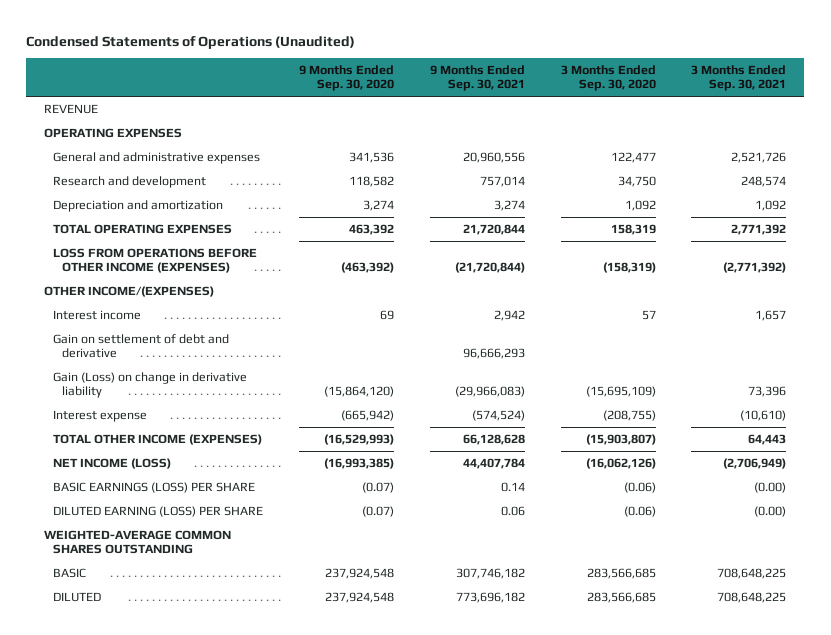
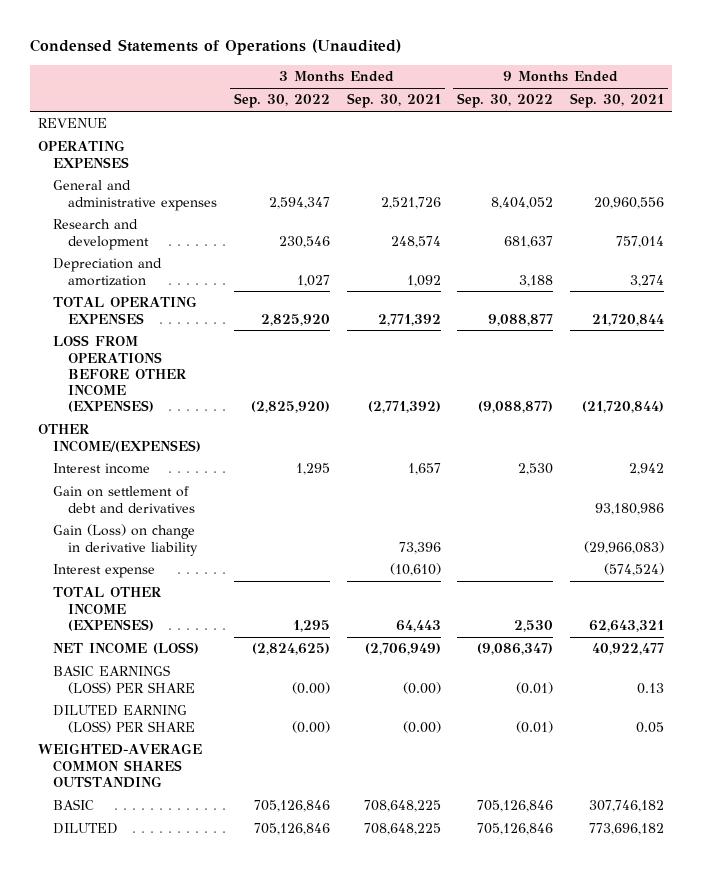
[299,65,395,92] 9 Months Ended Sep. 30, 2020 -> none
[560,65,656,92] 3 Months Ended Sep. 30, 2020 -> none
none -> [234,93,331,109] Sep. 30, 2022
none -> [457,93,554,109] Sep. 30, 2022
[53,334,230,359] Gain on settlement of debt and derivative -> [53,486,196,513] Gain on settlement of debt and derivatives
[462,348,525,360] 96,666,293 -> [594,502,664,515] 93,180,986
[462,434,525,446] 66,128,628 -> [588,619,664,632] 62,643,321
[462,458,525,470] 44,407,784 -> [591,643,664,656] 40,922,477
[500,482,525,493] 0.14 -> [636,682,664,694] 0.13
[500,506,525,517] 0.06 -> [635,721,664,733] 0.05

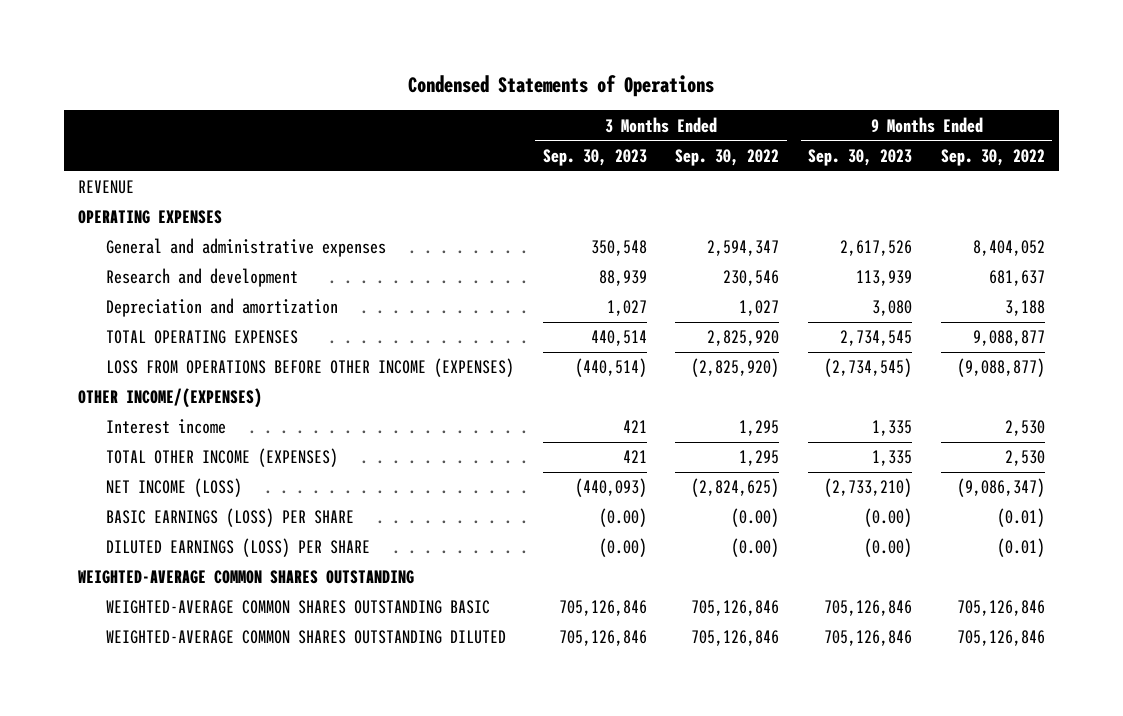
[29,39,401,56] Condensed Statements of Operations (Unaudited) -> [408,74,715,97] Condensed Statements of Operations
[346,93,441,109] Sep. 30, 2021 -> none
[569,93,664,109] Sep. 30, 2021 -> none
none -> [542,148,647,166] Sep. 30, 2023
none -> [808,148,913,166] Sep. 30, 2023
[53,486,196,513] Gain on settlement of debt and derivatives -> none
[53,524,199,556] Gain (Loss) on change in derivative liability -> none
[53,564,156,579] Interest expense -> none
[53,705,196,733] DILUTED EARNING (LOSS) PER SHARE -> [105,538,370,558] DILUTED EARNINGS (LOSS) PER SHARE
[53,799,95,811] BASIC -> [105,600,490,615] WEIGHTED-AVERAGE COMMON SHARES OUTSTANDING BASIC
[53,823,119,835] DILUTED -> [105,630,506,645] WEIGHTED-AVERAGE COMMON SHARES OUTSTANDING DILUTED

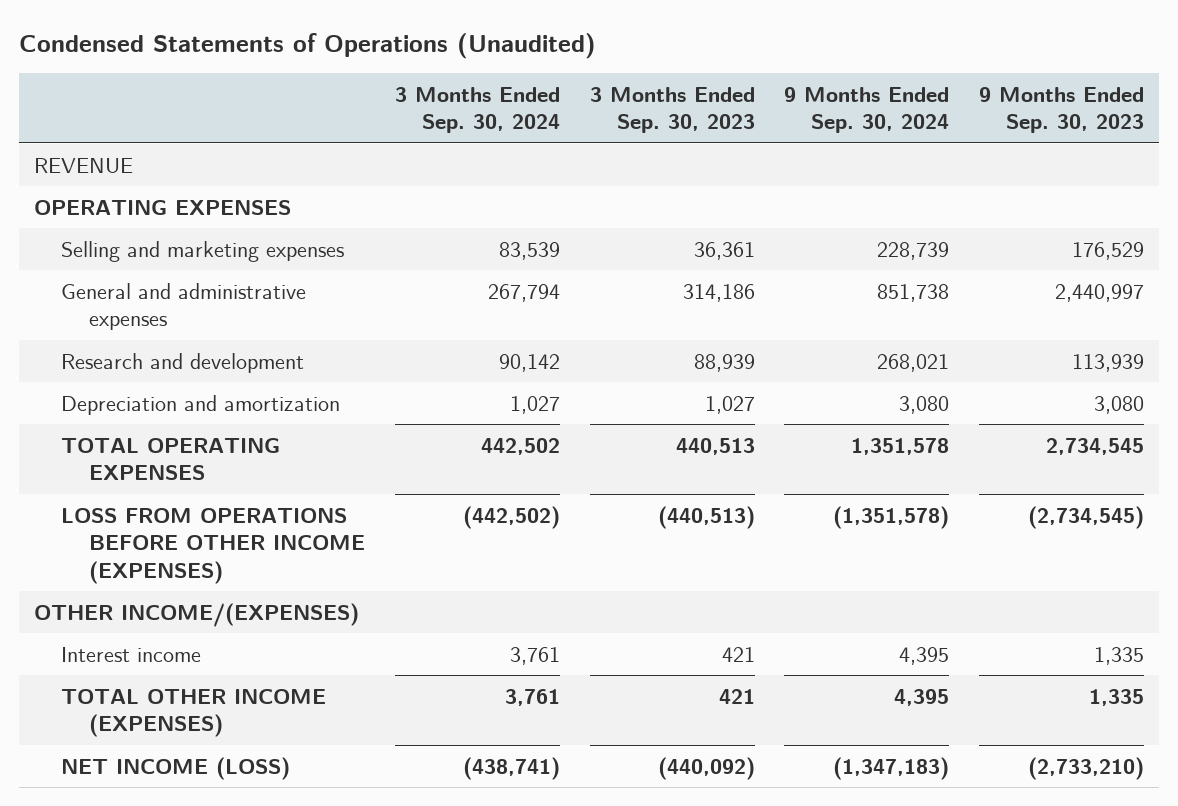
[408,74,715,97] Condensed Statements of Operations -> [18,32,596,59] Condensed Statements of Operations (Unaudited)
[675,148,780,166] Sep. 30, 2022 -> none
[940,148,1045,166] Sep. 30, 2022 -> none
none -> [394,86,560,134] 3 Months Ended Sep. 30, 2024
none -> [784,86,950,134] 9 Months Ended Sep. 30, 2024
none -> [61,240,345,262] Selling and marketing expenses
[590,240,647,257] 350,548 -> [682,283,755,302] 314,186
[840,240,913,257] 2,617,526 -> [1054,283,1144,302] 2,440,997
[590,330,647,347] 440,514 -> [675,437,755,455] 440,513
[574,358,647,378] (440,514) -> [657,505,755,529] (440,513)
[105,508,354,528] BASIC EARNINGS (LOSS) PER SHARE -> none
[105,538,370,558] DILUTED EARNINGS (LOSS) PER SHARE -> none
[78,570,415,585] WEIGHTED-AVERAGE COMMON SHARES OUTSTANDING -> none
[105,600,490,615] WEIGHTED-AVERAGE COMMON SHARES OUTSTANDING BASIC -> none
[105,630,506,645] WEIGHTED-AVERAGE COMMON SHARES OUTSTANDING DILUTED -> none
[574,478,647,498] (440,093) -> [657,756,755,780] (440,092)

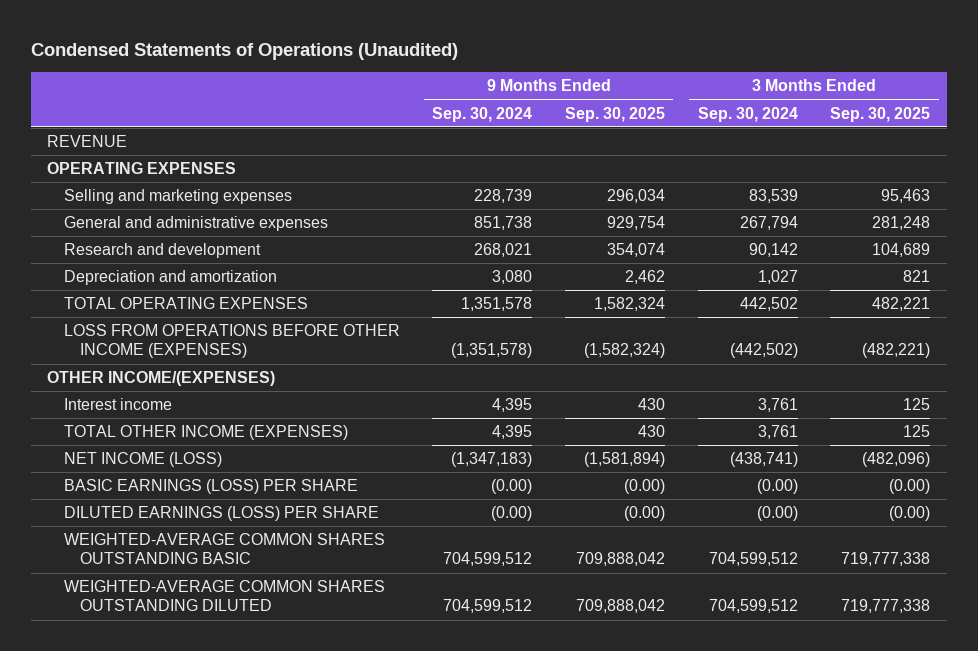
[589,86,755,134] 3 Months Ended Sep. 30, 2023 -> none
[978,86,1144,134] 9 Months Ended Sep. 30, 2023 -> none
none -> [564,106,665,122] Sep. 30, 2025
none -> [830,106,931,122] Sep. 30, 2025
none -> [63,479,358,495] BASIC EARNINGS (LOSS) PER SHARE
none -> [63,506,379,522] DILUTED EARNINGS (LOSS) PER SHARE
none -> [63,533,385,565] WEIGHTED-AVERAGE COMMON SHARES OUTSTANDING BASIC
none -> [63,580,385,612] WEIGHTED-AVERAGE COMMON SHARES OUTSTANDING DILUTED

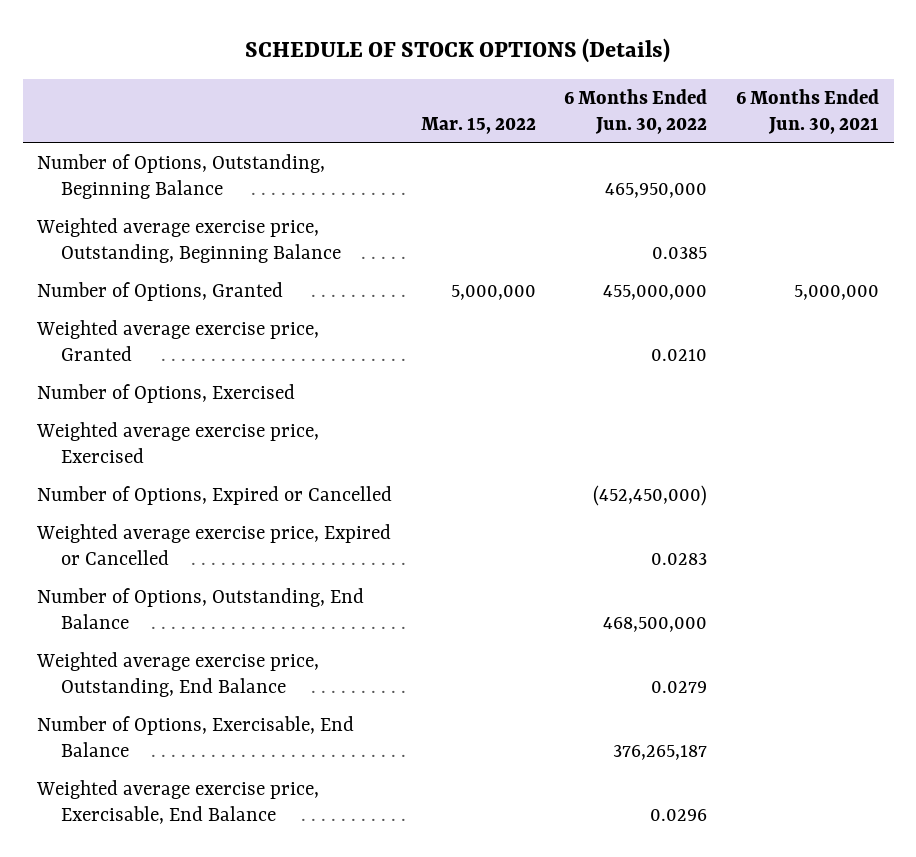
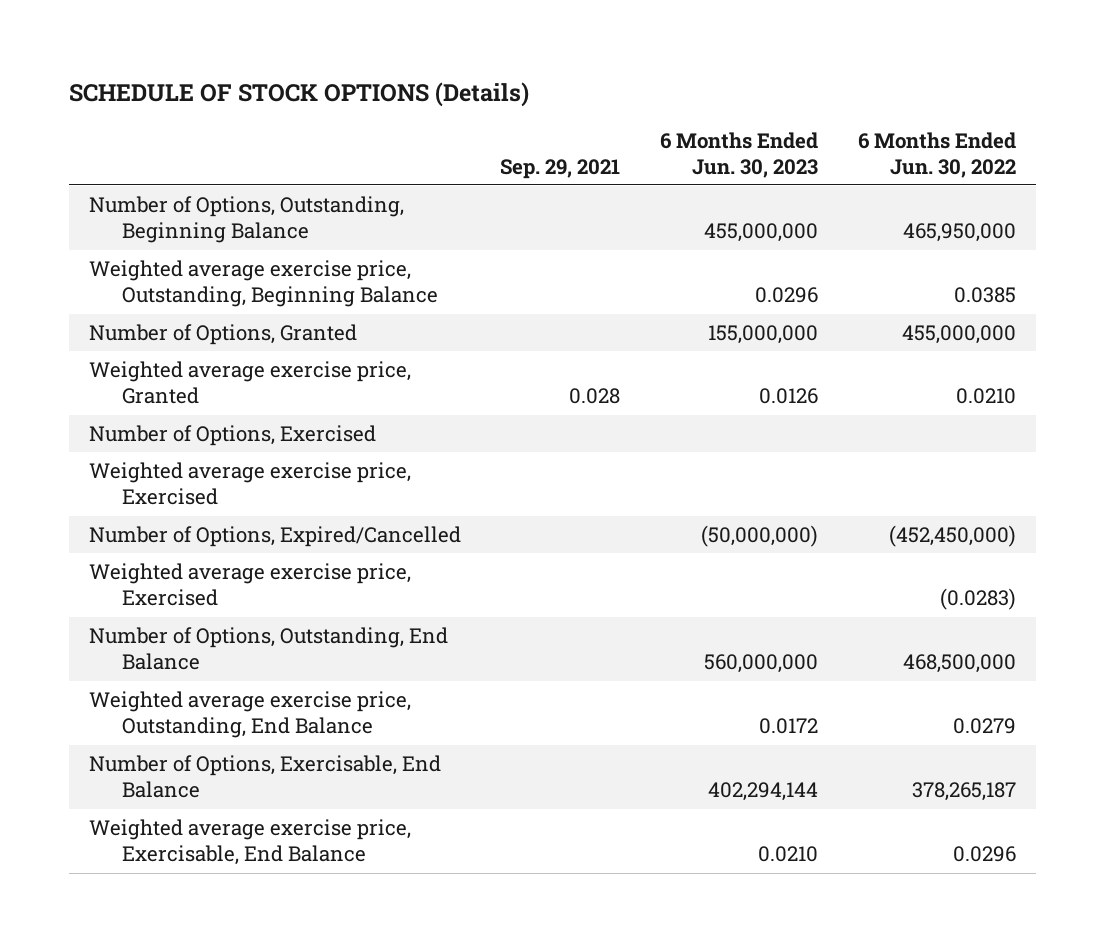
[420,117,536,135] Mar. 15, 2022 -> none
[736,89,880,135] 6 Months Ended Jun. 30, 2021 -> none
none -> [500,158,621,179] Sep. 29, 2021
none -> [660,131,819,178] 6 Months Ended Jun. 30, 2023
[36,486,392,506] Number of Options, Expired or Cancelled -> [88,526,461,548] Number of Options, Expired/Cancelled
[35,524,391,565] Weighted average exercise price, Expired or Cancelled -> [88,563,411,607] Weighted average exercise price, Exercised
[651,552,708,565] 0.0283 -> [940,588,1017,611] (0.0283)
[613,744,708,760] 376,265,187 -> [912,782,1017,802] 378,265,187

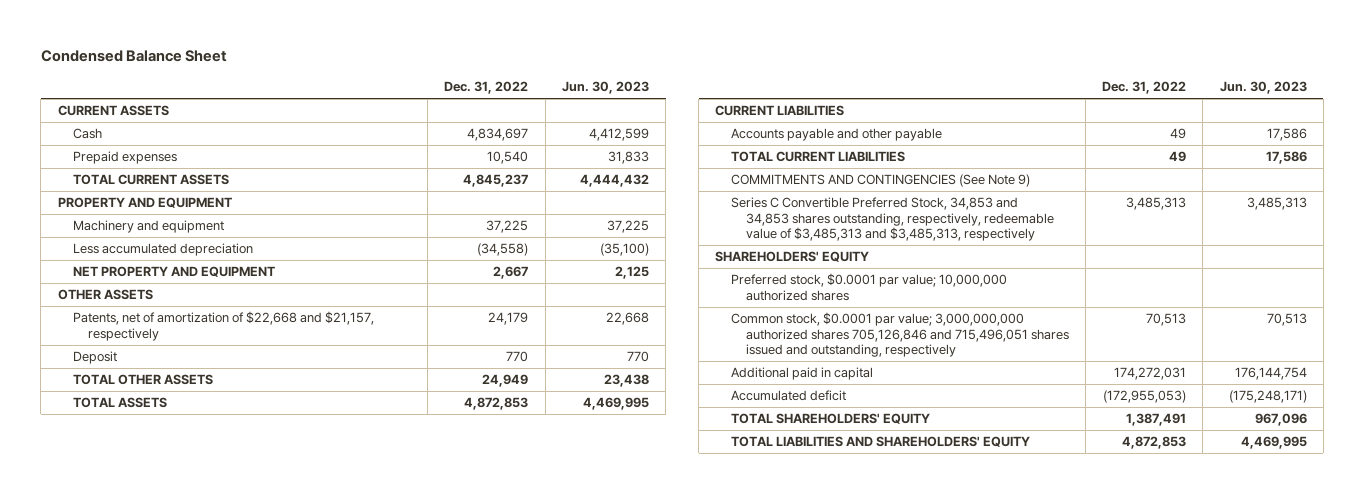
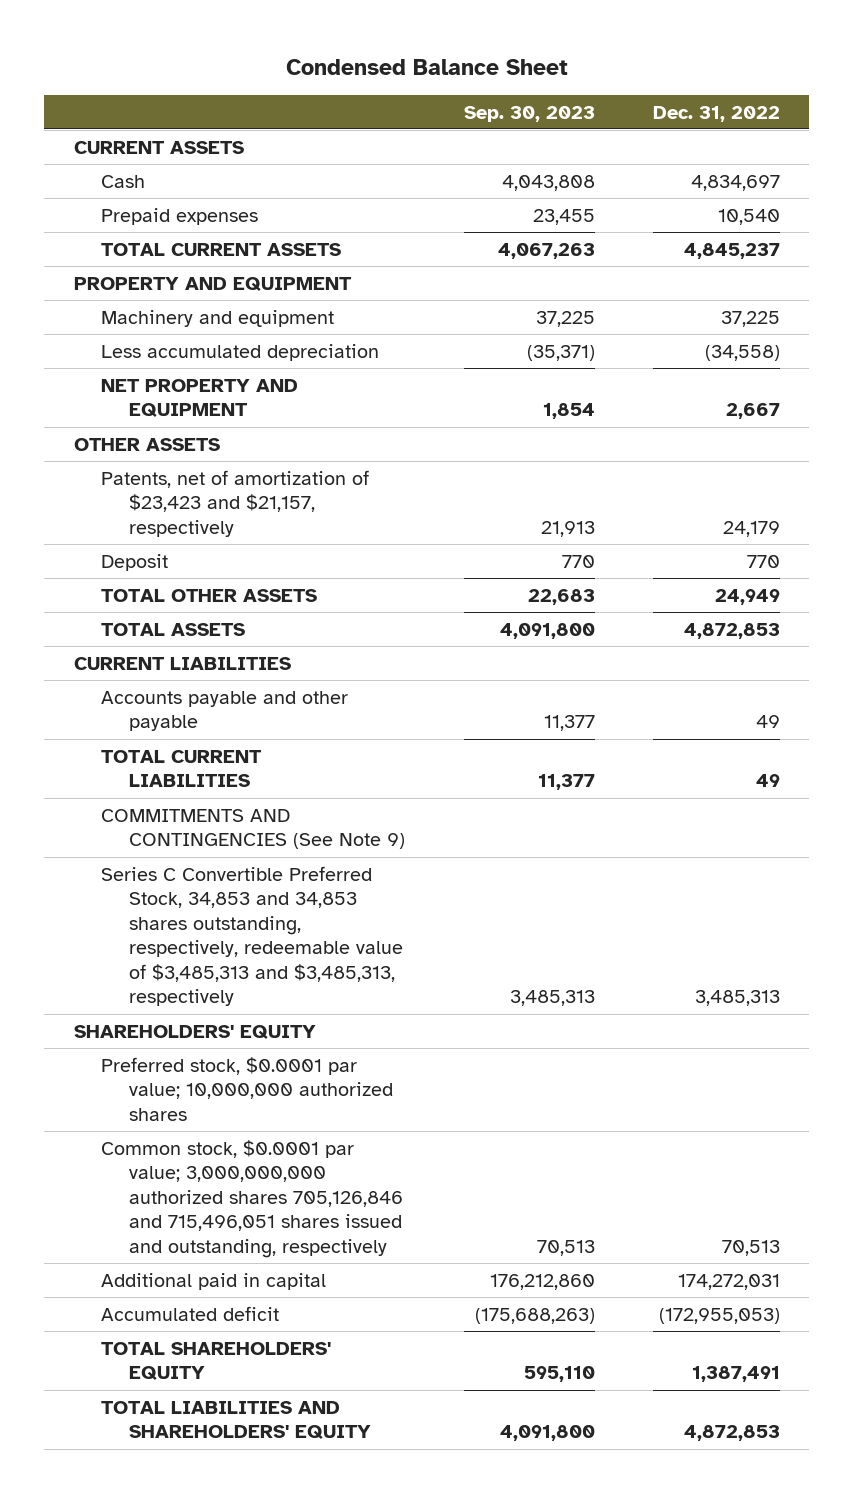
[561,81,649,95] Jun. 30, 2023 -> none
none -> [463,105,595,122] Sep. 30, 2023
[72,311,374,341] Patents, net of amortization of $22,668 and $21,157, respectively -> [101,469,370,537] Patents, net of amortization of $23,423 and $21,157, respectively

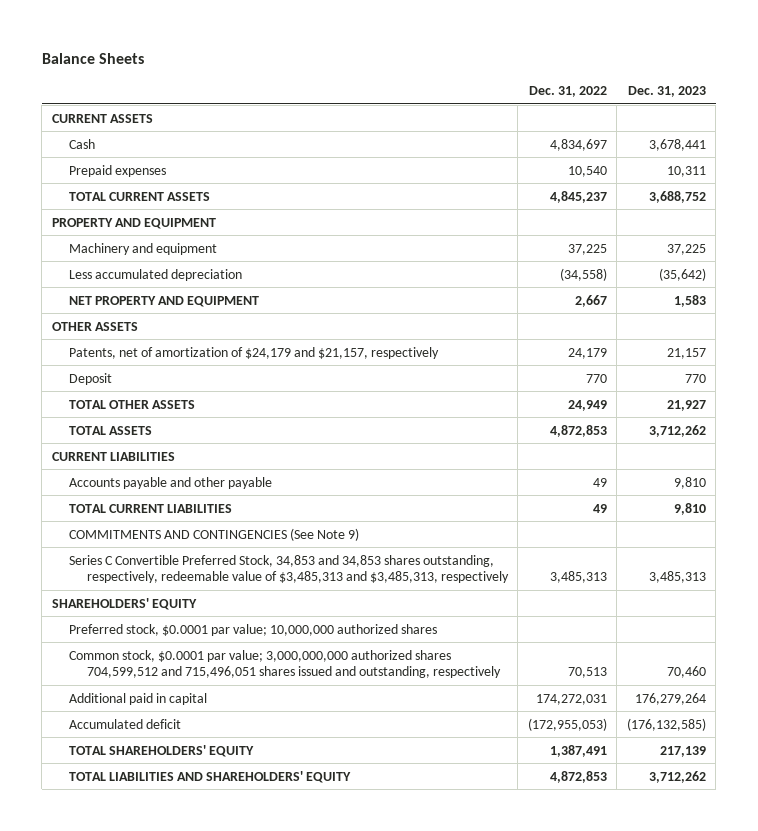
[285,58,568,75] Condensed Balance Sheet -> [41,52,144,64] Balance Sheets
[463,105,595,122] Sep. 30, 2023 -> none
none -> [627,86,706,98] Dec. 31, 2023
[101,469,370,537] Patents, net of amortization of $23,423 and $21,157, respectively -> [69,346,440,359] Patents, net of amortization of $24,179 and $21,157, respectively
[101,1139,404,1258] Common stock, $0.0001 par value; 3,000,000,000 authorized shares 705,126,846 and 715,496,051 shares issued and outstanding, respectively -> [69,649,501,679] Common stock, $0.0001 par value; 3,000,000,000 authorized shares 704,599,512 and 715,496,051 shares issued and outstanding, respectively

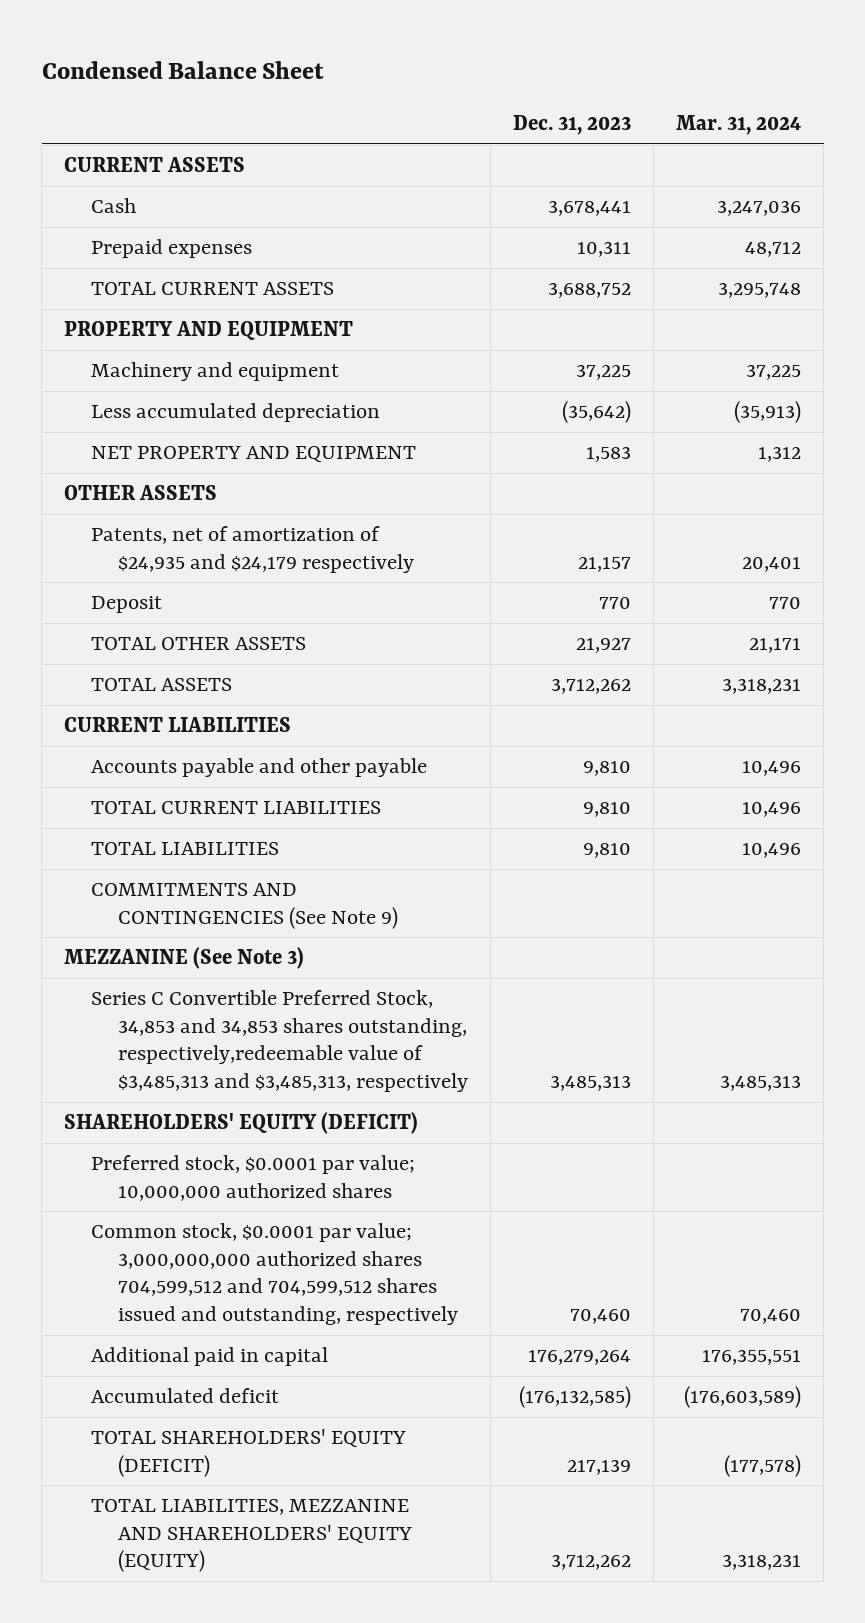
[41,52,144,64] Balance Sheets -> [41,60,324,79] Condensed Balance Sheet
[528,86,607,98] Dec. 31, 2022 -> none
none -> [676,114,802,135] Mar. 31, 2024
[69,346,440,359] Patents, net of amortization of $24,179 and $21,157, respectively -> [91,526,415,573] Patents, net of amortization of $24,935 and $24,179 respectively
none -> [91,842,280,856] TOTAL LIABILITIES
none -> [64,947,305,970] MEZZANINE (See Note 3)
[69,554,509,584] Series C Convertible Preferred Stock, 34,853 and 34,853 shares outstanding, respectively, redeemable value of $3,485,313 and $3,485,313, respectively -> [91,990,469,1092] Series C Convertible Preferred Stock, 34,853 and 34,853 shares outstanding, respectively,redeemable value of $3,485,313 and $3,485,313, respectively
[51,597,197,610] SHAREHOLDERS' EQUITY -> [64,1112,419,1135] SHAREHOLDERS' EQUITY (DEFICIT)
[69,649,501,679] Common stock, $0.0001 par value; 3,000,000,000 authorized shares 704,599,512 and 715,496,051 shares issued and outstanding, respectively -> [91,1223,459,1325] Common stock, $0.0001 par value; 3,000,000,000 authorized shares 704,599,512 and 704,599,512 shares issued and outstanding, respectively
[69,744,255,757] TOTAL SHAREHOLDERS' EQUITY -> [91,1429,407,1477] TOTAL SHAREHOLDERS' EQUITY (DEFICIT)
[69,770,352,783] TOTAL LIABILITIES AND SHAREHOLDERS' EQUITY -> [91,1499,413,1573] TOTAL LIABILITIES, MEZZANINE AND SHAREHOLDERS' EQUITY (EQUITY)

